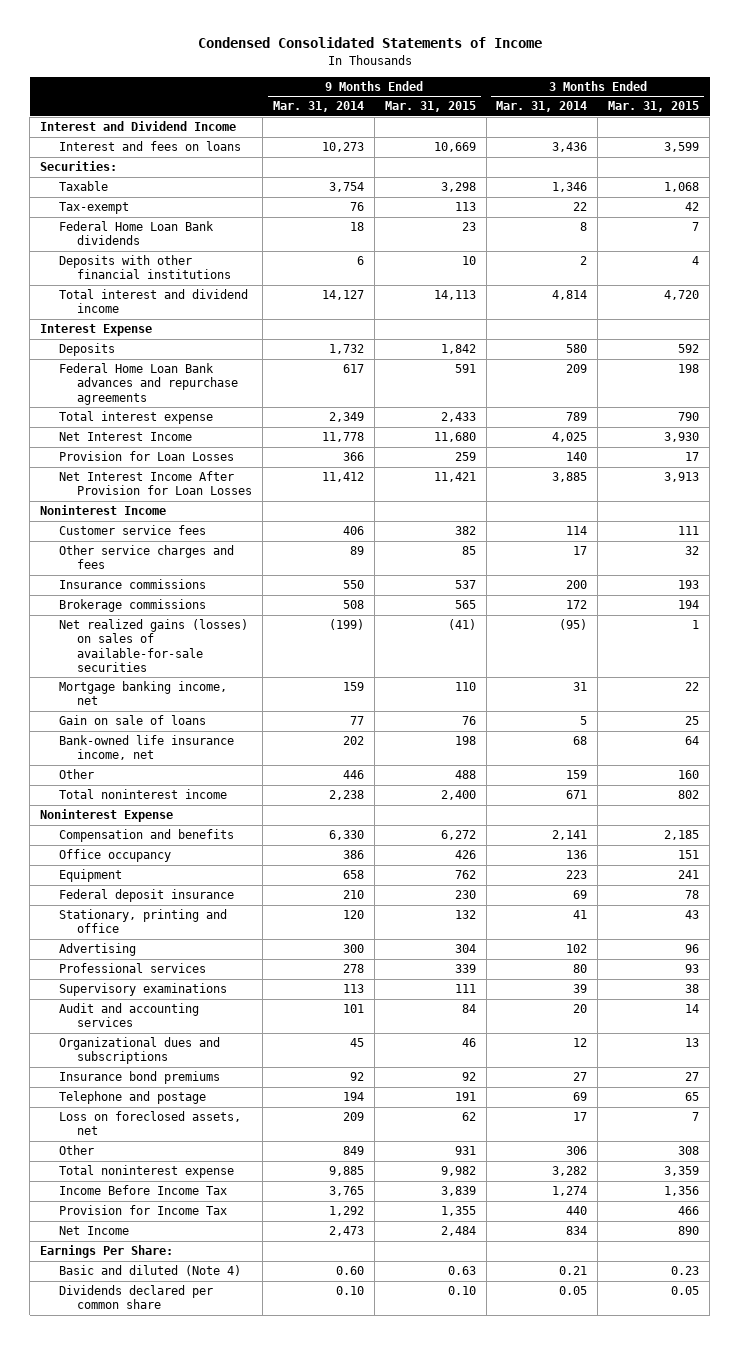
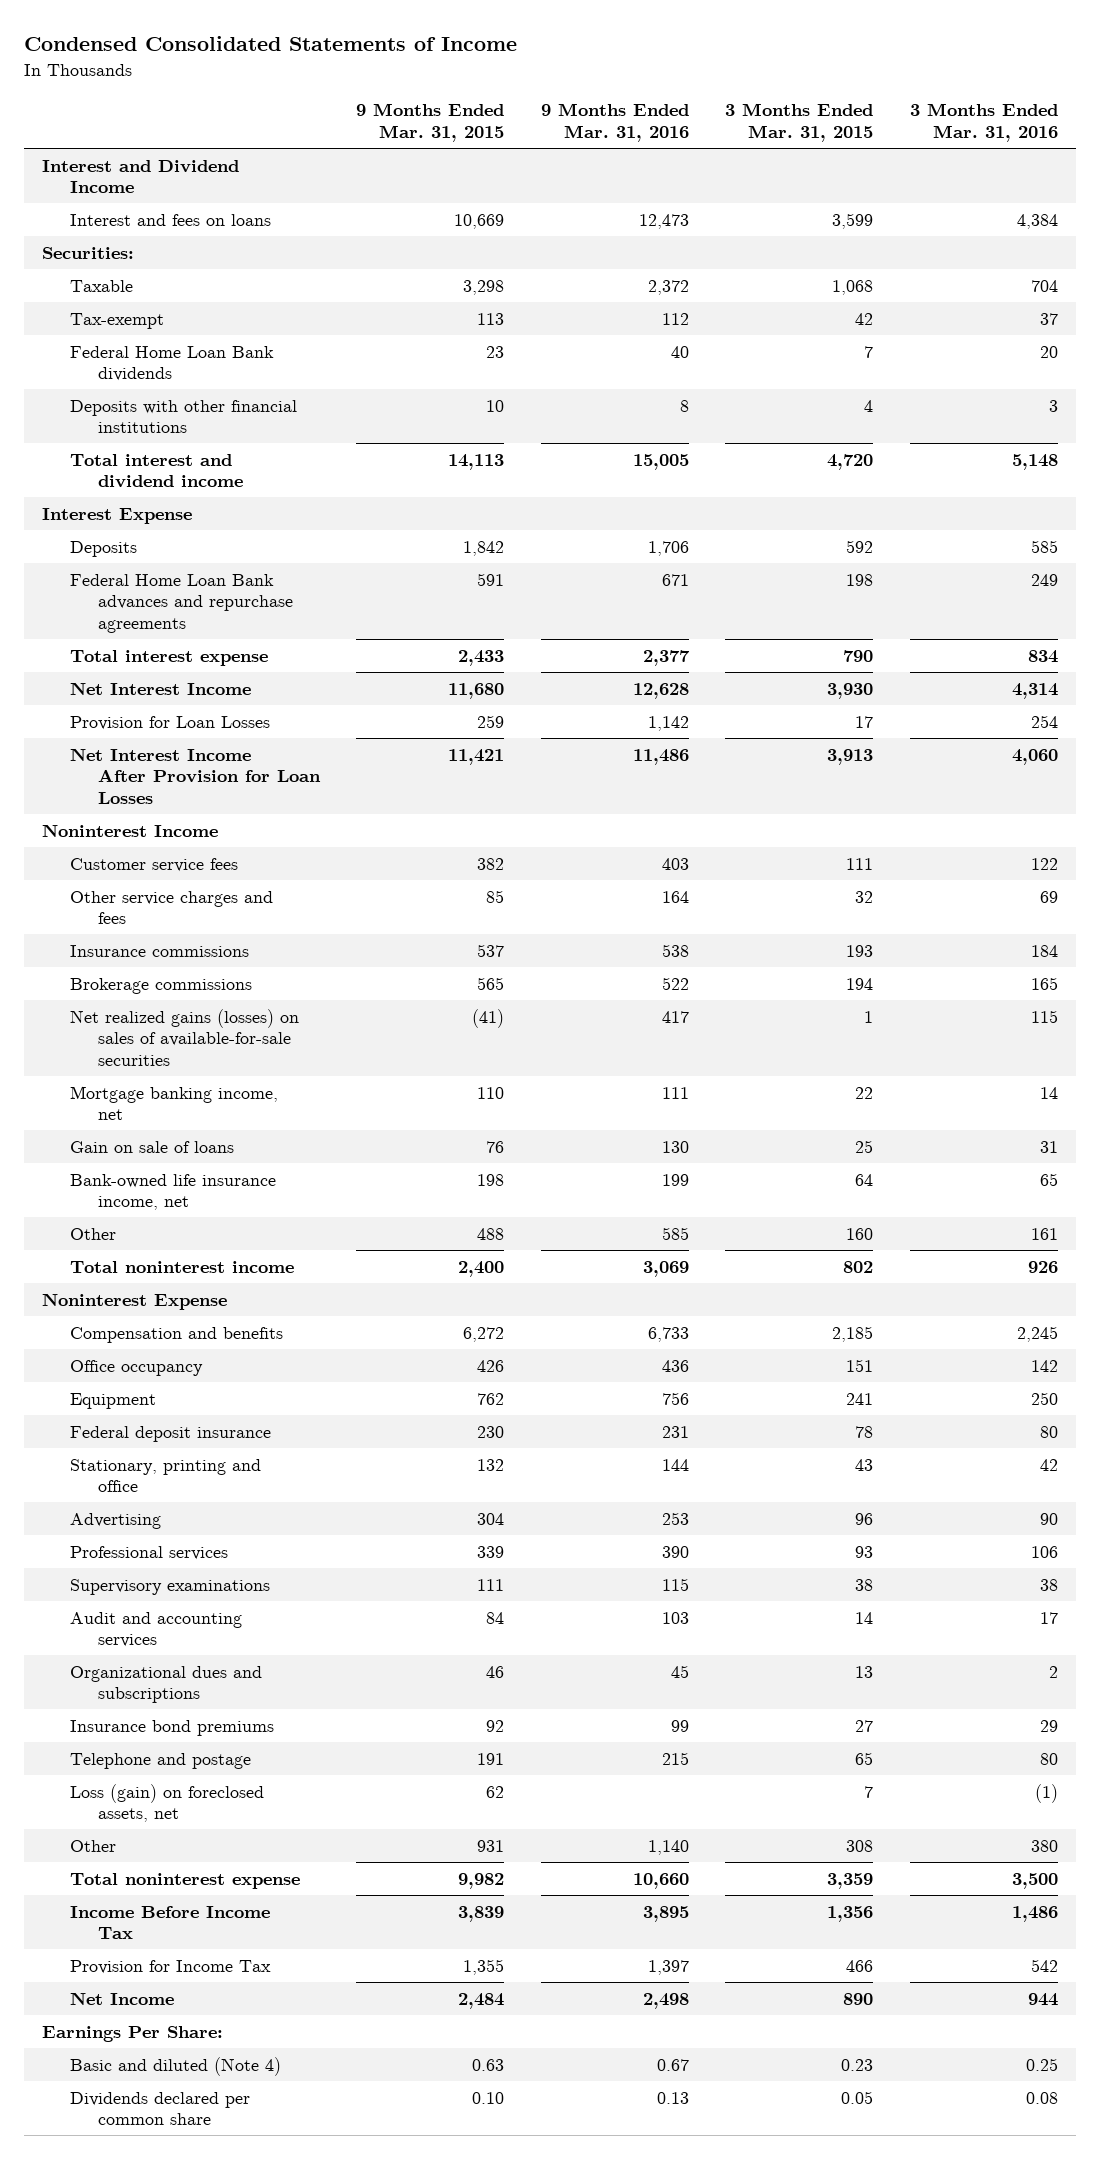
[272,101,364,113] Mar. 31, 2014 -> none
[496,101,588,113] Mar. 31, 2014 -> none
none -> [540,103,689,143] 9 Months Ended Mar. 31, 2016
none -> [909,103,1058,143] 3 Months Ended Mar. 31, 2016
[58,1111,241,1136] Loss on foreclosed assets, net -> [69,1783,264,1823] Loss (gain) on foreclosed assets, net

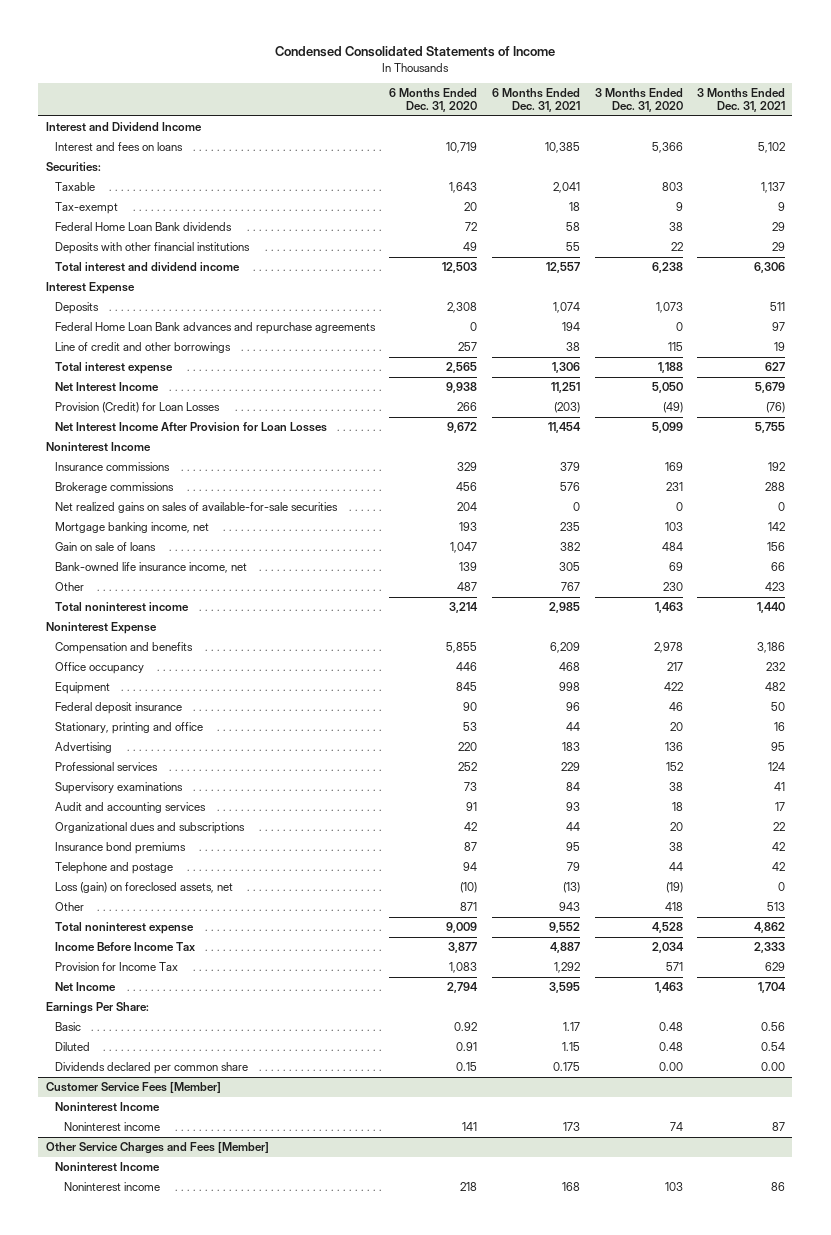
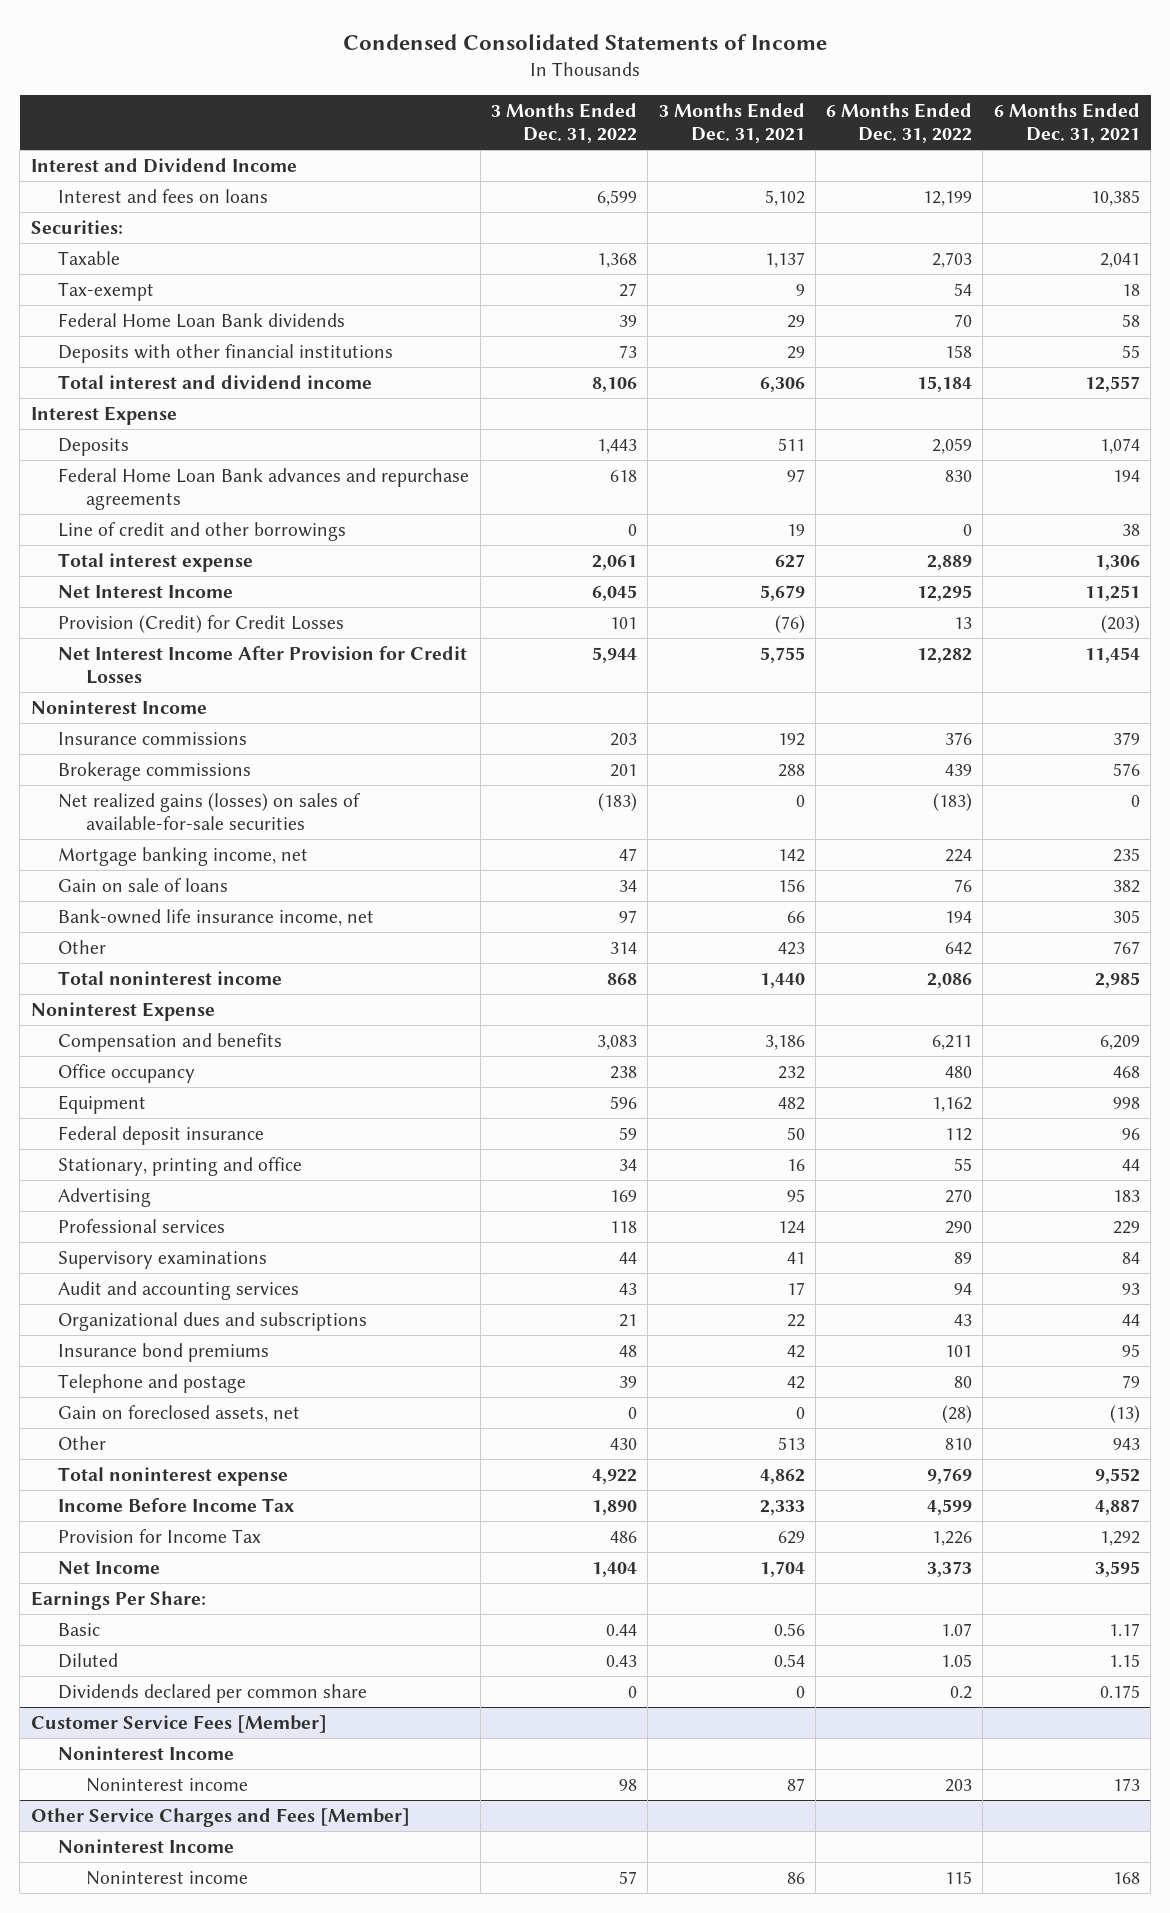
[389,87,478,113] 6 Months Ended Dec. 31, 2020 -> none
[594,87,683,113] 3 Months Ended Dec. 31, 2020 -> none
none -> [491,103,638,144] 3 Months Ended Dec. 31, 2022
none -> [826,103,973,144] 6 Months Ended Dec. 31, 2022
[54,402,220,414] Provision (Credit) for Loan Losses -> [58,614,345,633] Provision (Credit) for Credit Losses
[54,422,327,433] Net Interest Income After Provision for Loan Losses -> [58,645,468,684] Net Interest Income After Provision for Credit Losses
[54,502,338,514] Net realized gains on sales of available-for-sale securities -> [58,792,362,830] Net realized gains (losses) on sales of available-for-sale securities
[54,882,233,894] Loss (gain) on foreclosed assets, net -> [58,1404,301,1422] Gain on foreclosed assets, net
[761,1062,786,1072] 0.00 -> [795,1685,805,1698] 0

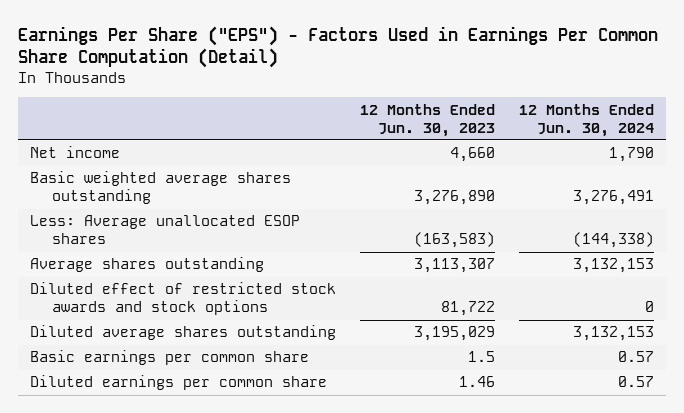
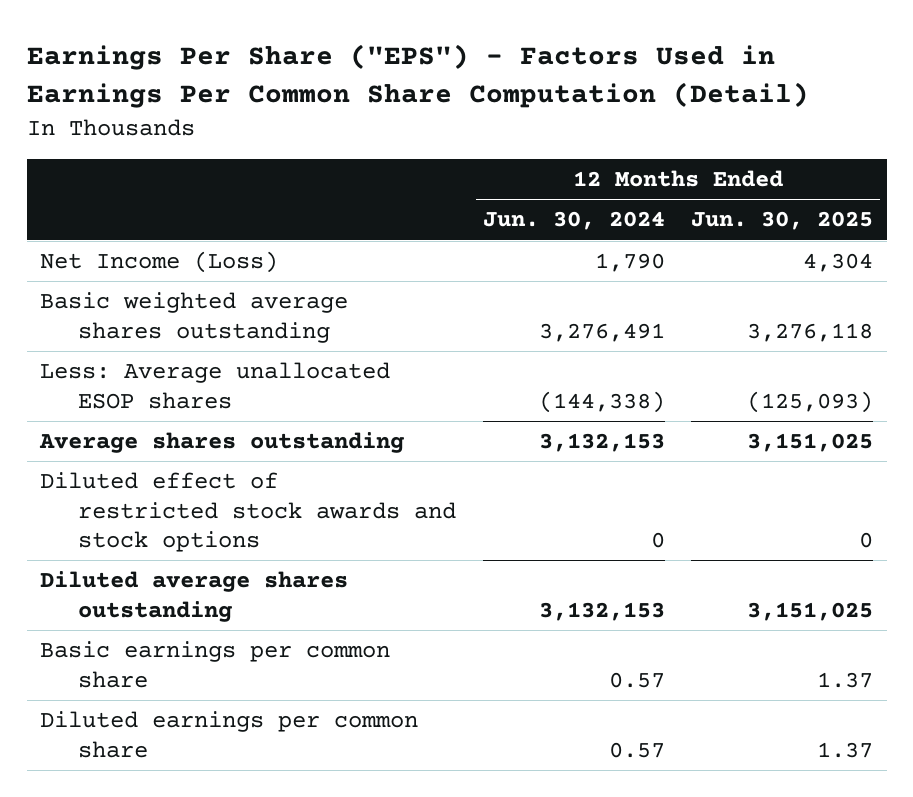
[359,103,495,137] 12 Months Ended Jun. 30, 2023 -> none
none -> [691,211,874,231] Jun. 30, 2025
[30,146,121,159] Net income -> [39,251,278,274] Net Income (Loss)

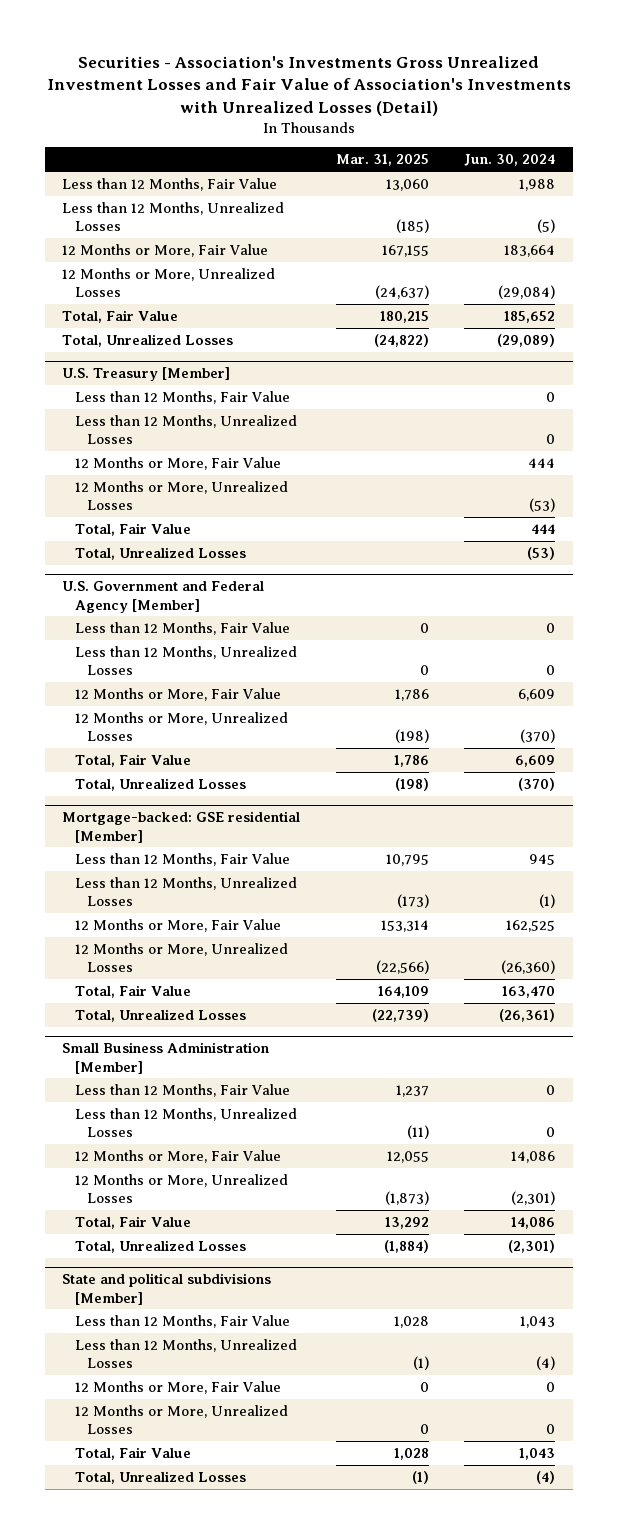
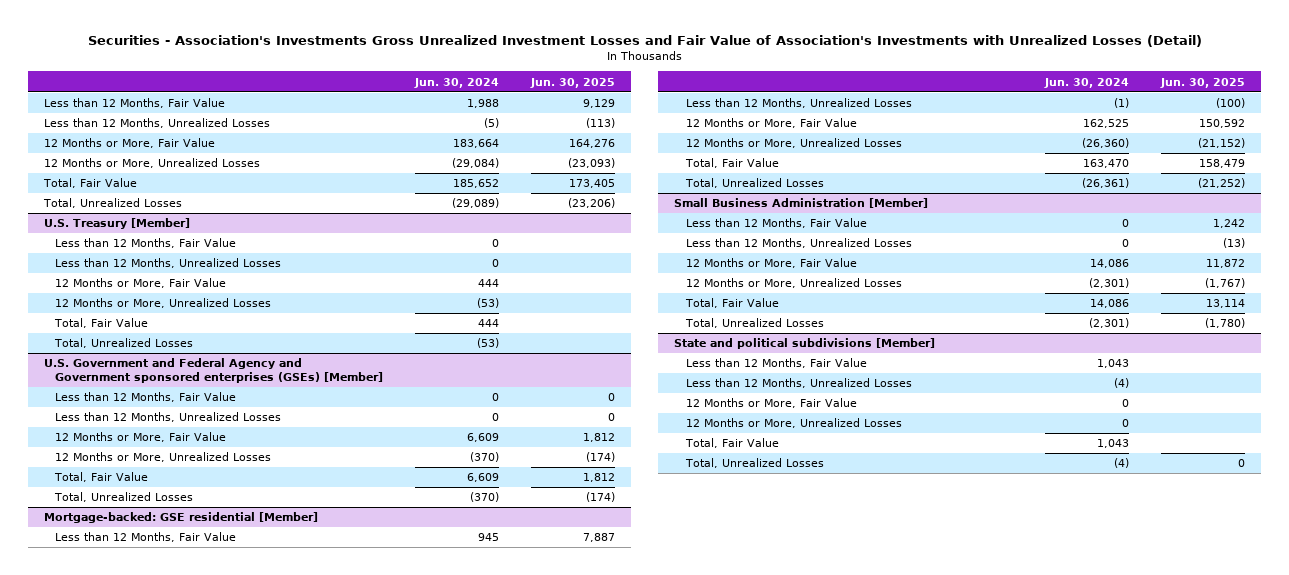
[335,154,429,167] Mar. 31, 2025 -> none
none -> [529,77,615,88] Jun. 30, 2025
[62,581,265,613] U.S. Government and Federal Agency [Member] -> [43,358,384,384] U.S. Government and Federal Agency and Government sponsored enterprises (GSEs) [Member]

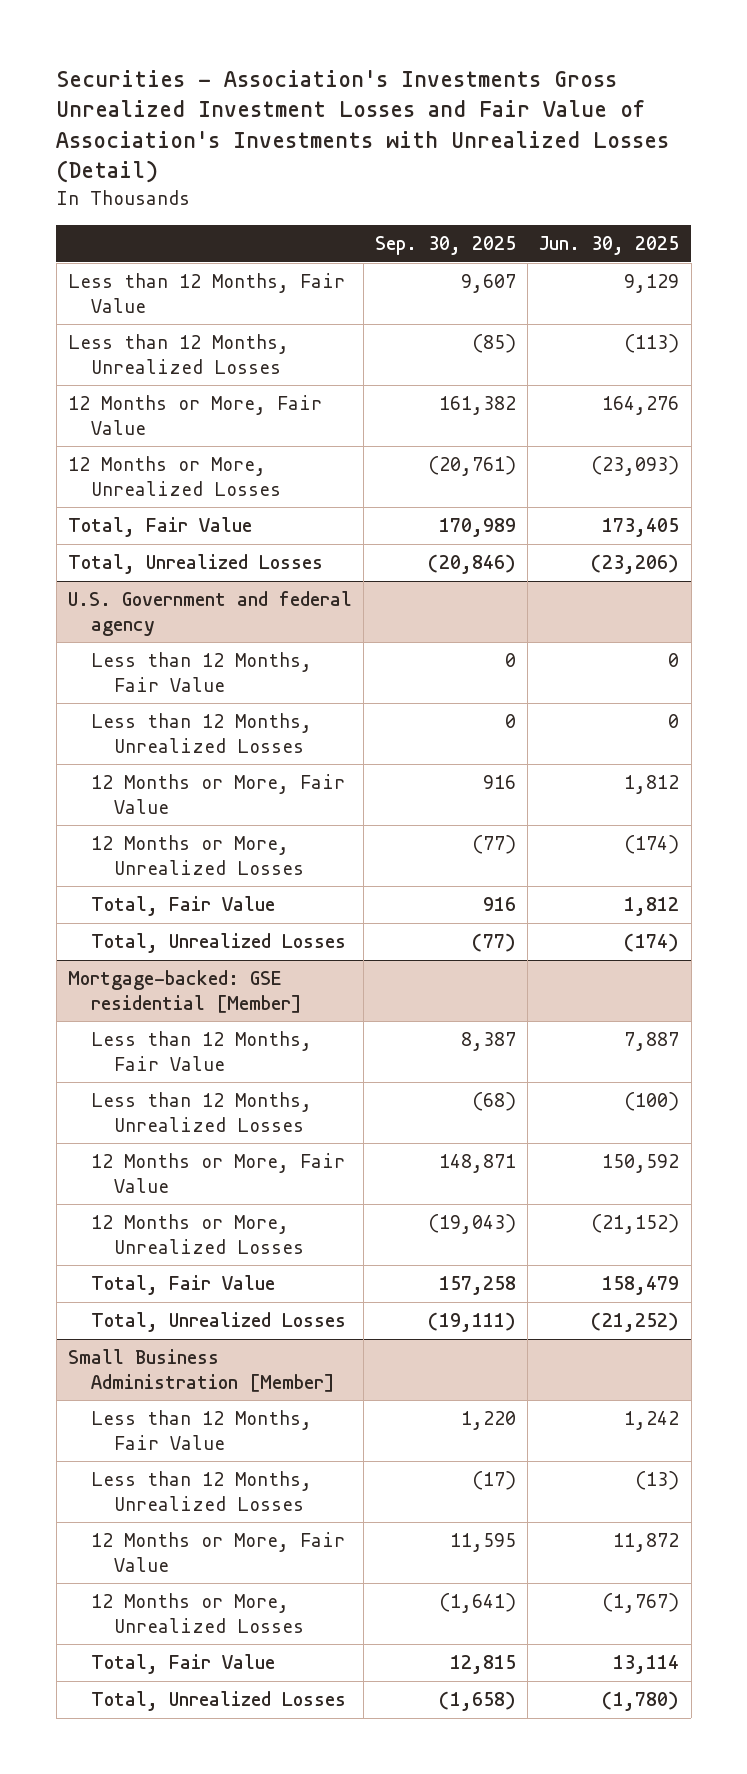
[414,77,500,88] Jun. 30, 2024 -> none
none -> [375,235,517,255] Sep. 30, 2025
[43,218,190,230] U.S. Treasury [Member] -> none
[55,238,237,249] Less than 12 Months, Fair Value -> none
[55,258,282,269] Less than 12 Months, Unrealized Losses -> none
[55,278,227,289] 12 Months or More, Fair Value -> none
[55,298,272,309] 12 Months or More, Unrealized Losses -> none
[54,318,149,329] Total, Fair Value -> none
[54,338,194,349] Total, Unrealized Losses -> none
[43,358,384,384] U.S. Government and Federal Agency and Government sponsored enterprises (GSEs) [Member] -> [67,591,352,636] U.S. Government and federal agency
[674,338,936,350] State and political subdivisions [Member] -> none
[685,358,867,369] Less than 12 Months, Fair Value -> none
[685,378,912,389] Less than 12 Months, Unrealized Losses -> none
[685,398,857,409] 12 Months or More, Fair Value -> none
[685,418,902,429] 12 Months or More, Unrealized Losses -> none
[684,438,779,449] Total, Fair Value -> none
[684,458,824,469] Total, Unrealized Losses -> none

